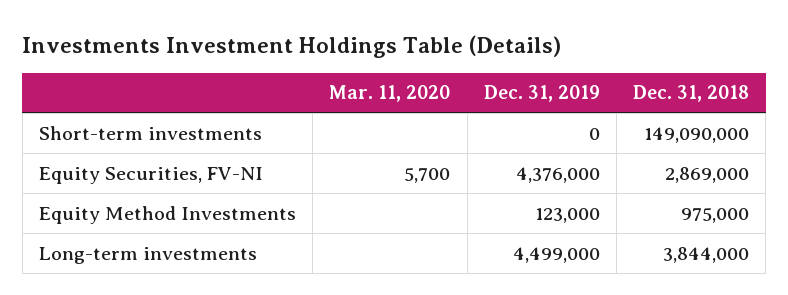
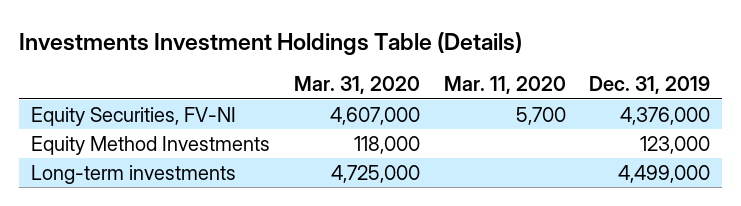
[633,85,750,103] Dec. 31, 2018 -> none
none -> [293,76,420,95] Mar. 31, 2020
[38,125,262,140] Short-term investments -> none

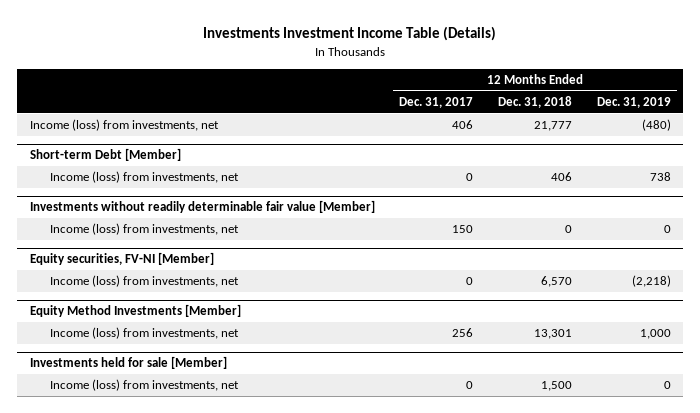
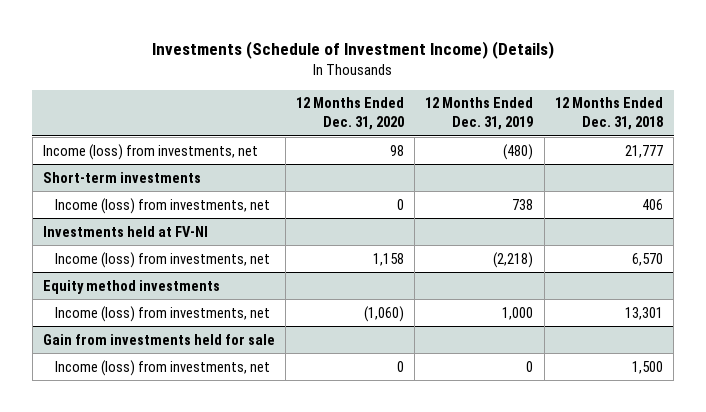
[203,25,497,41] Investments Investment Income Table (Details) -> [151,40,554,59] Investments (Schedule of Investment Income) (Details)
[399,97,474,109] Dec. 31, 2017 -> none
none -> [296,97,405,131] 12 Months Ended Dec. 31, 2020
[29,148,181,162] Short-term Debt [Member] -> [42,171,201,183] Short-term investments
[29,200,375,214] Investments without readily determinable fair value [Member] -> none
[50,223,240,236] Income (loss) from investments, net -> none
[29,252,214,266] Equity securities, FV-NI [Member] -> [42,225,208,237] Investments held at FV-NI
[29,304,241,318] Equity Method Investments [Member] -> [42,279,220,294] Equity method investments
[29,356,227,370] Investments held for sale [Member] -> [42,333,275,345] Gain from investments held for sale

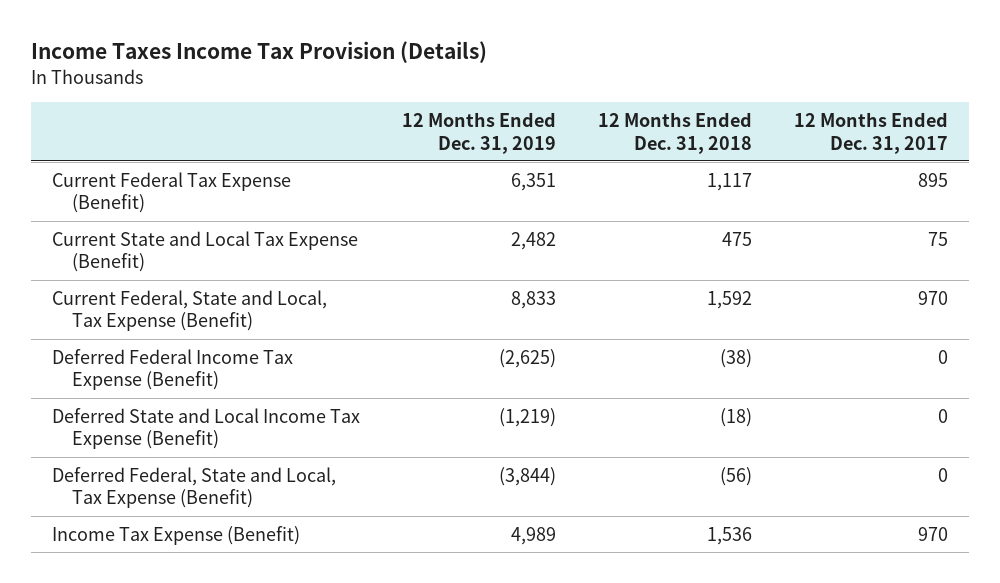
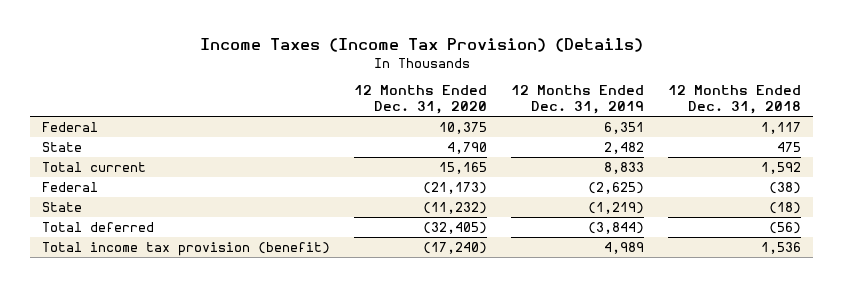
[31,41,488,64] Income Taxes Income Tax Provision (Details) -> [199,37,643,52] Income Taxes (Income Tax Provision) (Details)
[794,111,949,154] 12 Months Ended Dec. 31, 2017 -> none
none -> [353,85,487,115] 12 Months Ended Dec. 31, 2020
[52,171,292,214] Current Federal Tax Expense (Benefit) -> [41,121,98,132] Federal
[52,230,359,273] Current State and Local Tax Expense (Benefit) -> [41,141,82,152] State
[52,289,328,332] Current Federal, State and Local, Tax Expense (Benefit) -> [41,161,146,172] Total current
[52,348,294,391] Deferred Federal Income Tax Expense (Benefit) -> [41,181,98,192] Federal
[52,407,361,450] Deferred State and Local Income Tax Expense (Benefit) -> [41,201,82,212] State
[52,466,337,509] Deferred Federal, State and Local, Tax Expense (Benefit) -> [41,221,154,232] Total deferred
[52,525,301,545] Income Tax Expense (Benefit) -> [41,241,330,256] Total income tax provision (benefit)

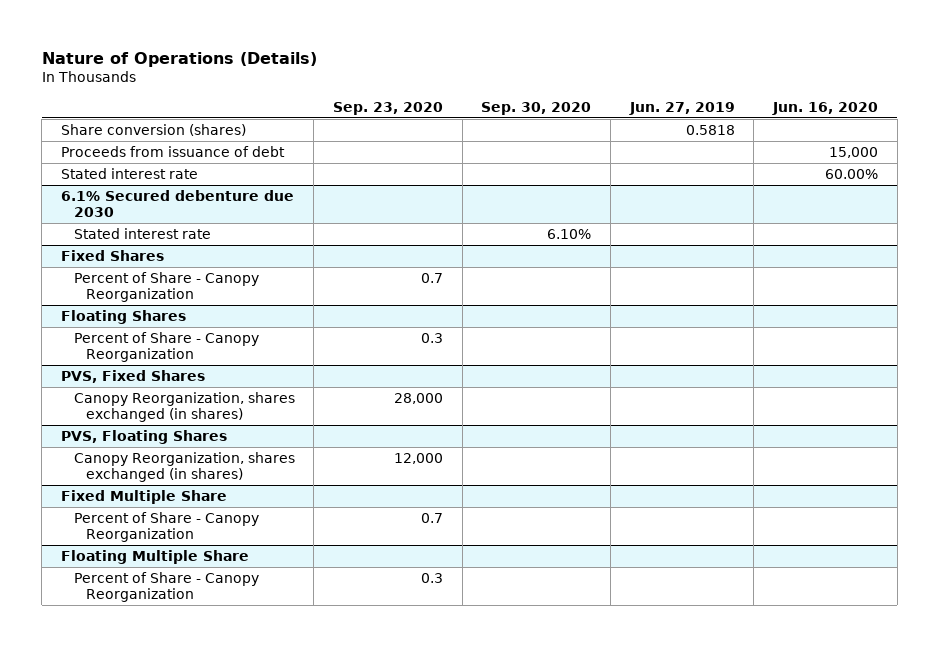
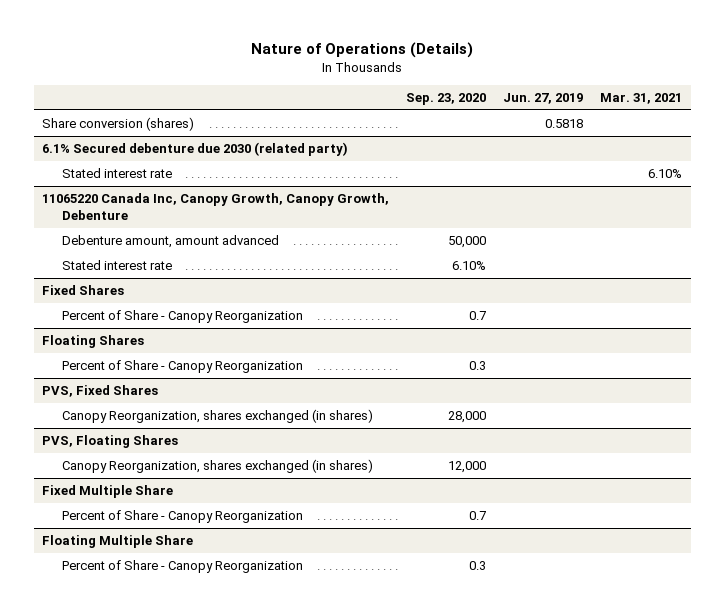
[481,102,592,116] Sep. 30, 2020 -> none
[772,102,879,116] Jun. 16, 2020 -> none
none -> [600,92,683,104] Mar. 31, 2021
[61,145,286,157] Proceeds from issuance of debt -> none
[61,167,199,179] Stated interest rate -> none
[61,189,295,218] 6.1% Secured debenture due 2030 -> [42,142,349,157] 6.1% Secured debenture due 2030 (related party)
none -> [42,193,390,220] 11065220 Canada Inc, Canopy Growth, Canopy Growth, Debenture
none -> [61,235,279,249] Debenture amount, amount advanced
none -> [61,260,172,271] Stated interest rate

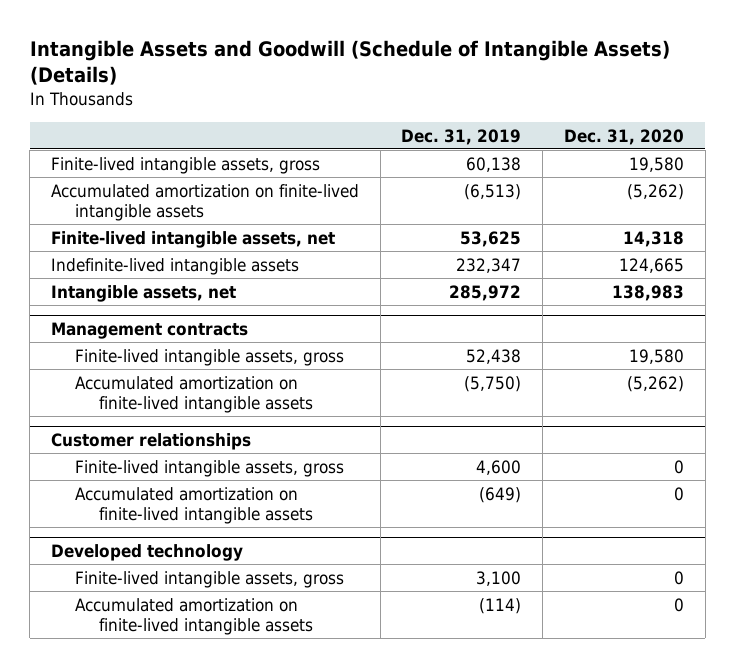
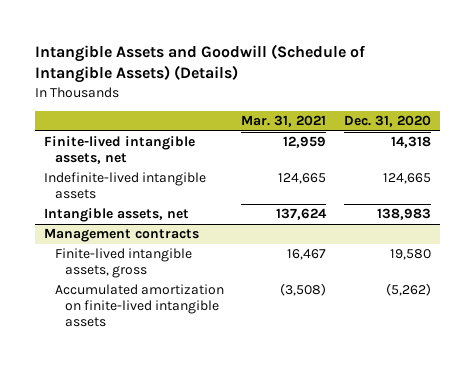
[401,128,522,145] Dec. 31, 2019 -> none
none -> [241,115,327,128] Mar. 31, 2021
[50,156,320,174] Finite-lived intangible assets, gross -> none
[50,183,359,221] Accumulated amortization on finite-lived intangible assets -> none
[50,432,251,450] Customer relationships -> none
[74,459,344,477] Finite-lived intangible assets, gross -> none
[74,486,313,524] Accumulated amortization on finite-lived intangible assets -> none
[50,543,243,561] Developed technology -> none
[74,570,344,588] Finite-lived intangible assets, gross -> none
[74,597,313,635] Accumulated amortization on finite-lived intangible assets -> none

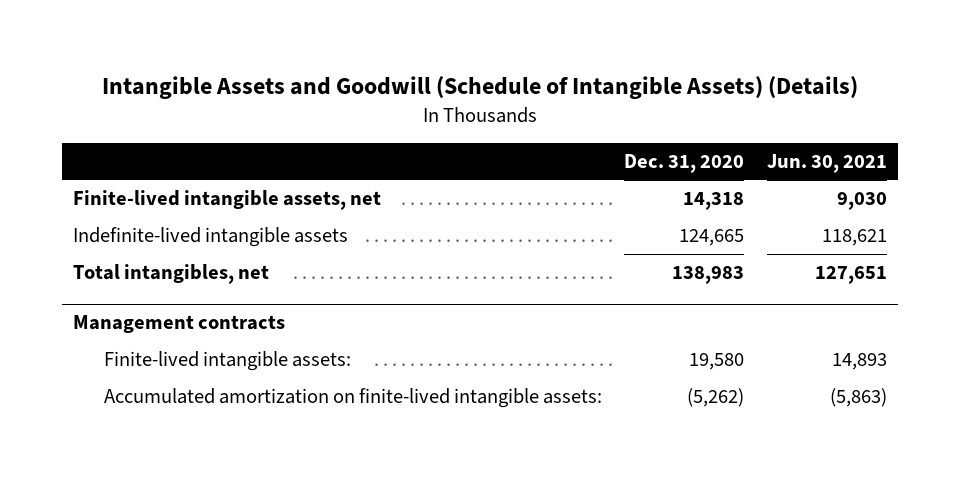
[241,115,327,128] Mar. 31, 2021 -> none
none -> [767,153,888,173] Jun. 30, 2021
[43,208,189,223] Intangible assets, net -> [73,264,270,285] Total intangibles, net
[54,248,192,279] Finite-lived intangible assets, gross -> [103,351,351,372] Finite-lived intangible assets:
[54,284,224,328] Accumulated amortization on finite-lived intangible assets -> [103,388,602,409] Accumulated amortization on finite-lived intangible assets:

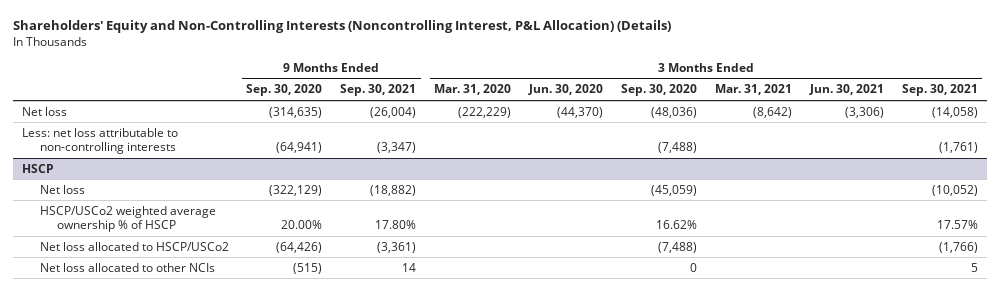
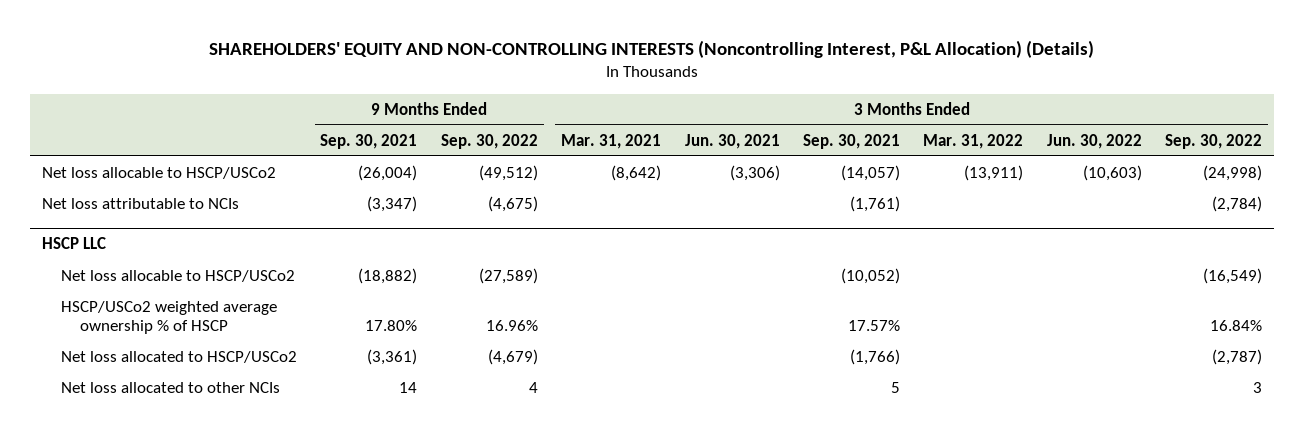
[12,20,671,34] Shareholders' Equity and Non-Controlling Interests (Noncontrolling Interest, P&L Allocation) (Details) -> [208,40,1094,59] SHAREHOLDERS' EQUITY AND NON-CONTROLLING INTERESTS (Noncontrolling Interest, P&L Allocation) (Details)
[246,84,323,97] Sep. 30, 2020 -> none
[434,84,512,96] Mar. 31, 2020 -> none
[528,84,604,96] Jun. 30, 2020 -> none
[620,84,697,97] Sep. 30, 2020 -> none
none -> [440,133,538,149] Sep. 30, 2022
none -> [923,133,1024,149] Mar. 31, 2022
none -> [1046,133,1142,149] Jun. 30, 2022
none -> [1165,133,1263,149] Sep. 30, 2022
[21,106,67,116] Net loss -> [41,166,276,179] Net loss allocable to HSCP/USCo2
[931,106,978,118] (14,058) -> [840,164,900,181] (14,057)
[21,127,178,155] Less: net loss attributable to non-controlling interests -> [41,197,239,209] Net loss attributable to NCIs
[21,163,54,173] HSCP -> [41,237,106,250] HSCP LLC
[39,184,85,194] Net loss -> [61,269,296,282] Net loss allocable to HSCP/USCo2

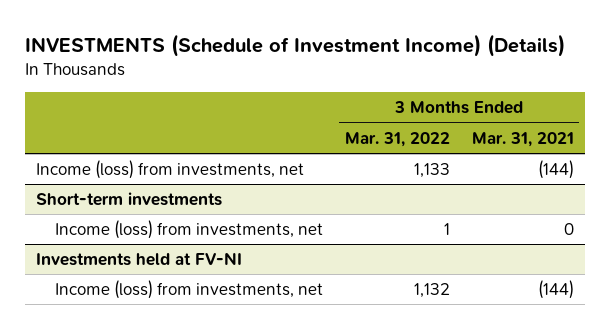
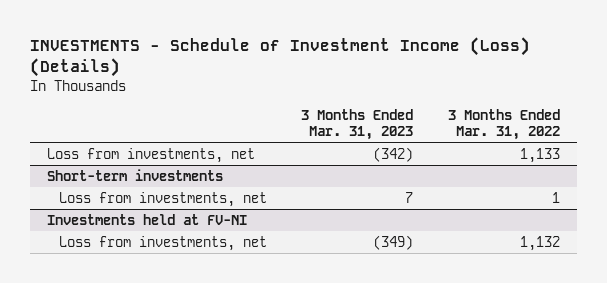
[24,33,565,57] INVESTMENTS (Schedule of Investment Income) (Details) -> [30,37,531,78] INVESTMENTS - Schedule of Investment Income (Loss) (Details)
[471,131,574,147] Mar. 31, 2021 -> none
none -> [301,108,414,141] 3 Months Ended Mar. 31, 2023
[36,160,305,180] Income (loss) from investments, net -> [47,147,256,163] Loss from investments, net
[54,220,323,240] Income (loss) from investments, net -> [58,191,267,207] Loss from investments, net
[54,280,323,300] Income (loss) from investments, net -> [58,235,267,251] Loss from investments, net

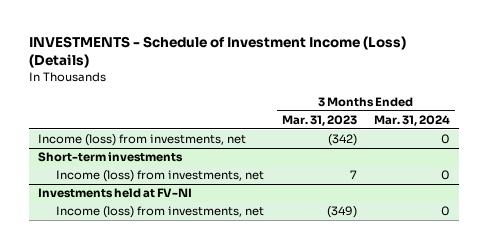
[447,108,560,141] 3 Months Ended Mar. 31, 2022 -> none
none -> [374,114,451,126] Mar. 31, 2024
[47,147,256,163] Loss from investments, net -> [38,134,247,147] Income (loss) from investments, net
[58,191,267,207] Loss from investments, net -> [56,170,265,183] Income (loss) from investments, net
[58,235,267,251] Loss from investments, net -> [56,206,265,219] Income (loss) from investments, net

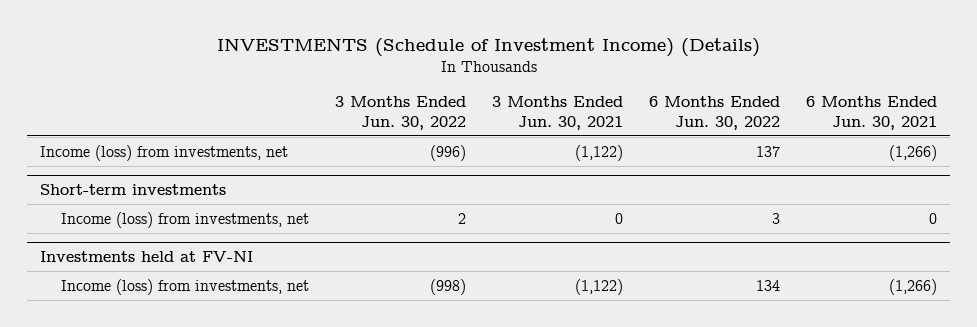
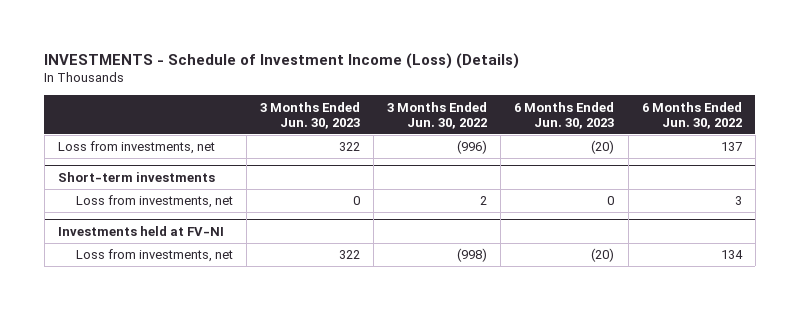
[216,37,760,57] INVESTMENTS (Schedule of Investment Income) (Details) -> [44,52,520,69] INVESTMENTS - Schedule of Investment Income (Loss) (Details)
[491,96,623,130] 3 Months Ended Jun. 30, 2021 -> none
[806,96,938,130] 6 Months Ended Jun. 30, 2021 -> none
none -> [259,101,360,129] 3 Months Ended Jun. 30, 2023
none -> [514,101,615,129] 6 Months Ended Jun. 30, 2023
[39,144,288,161] Income (loss) from investments, net -> [57,141,215,155] Loss from investments, net
[60,211,309,228] Income (loss) from investments, net -> [75,195,233,209] Loss from investments, net
[60,278,309,295] Income (loss) from investments, net -> [75,249,233,263] Loss from investments, net

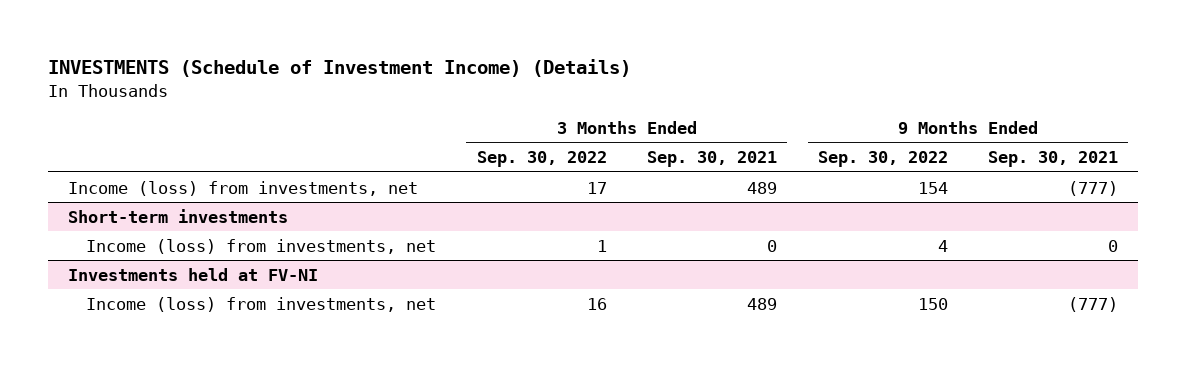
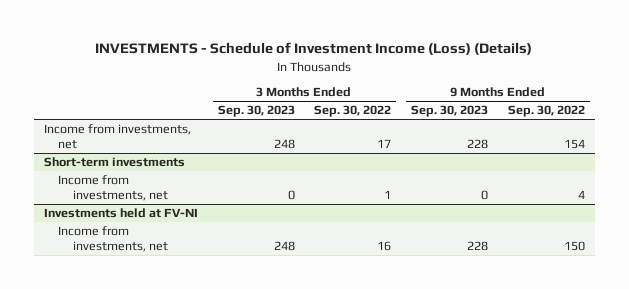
[48,59,632,78] INVESTMENTS (Schedule of Investment Income) (Details) -> [95,42,533,56] INVESTMENTS - Schedule of Investment Income (Loss) (Details)
[647,151,778,168] Sep. 30, 2021 -> none
[988,151,1119,168] Sep. 30, 2021 -> none
none -> [217,105,295,118] Sep. 30, 2023
none -> [411,105,489,118] Sep. 30, 2023
[68,180,419,196] Income (loss) from investments, net -> [43,124,191,150] Income from investments, net
[86,238,437,254] Income (loss) from investments, net -> [58,175,169,202] Income from investments, net
[86,296,437,312] Income (loss) from investments, net -> [58,226,169,253] Income from investments, net

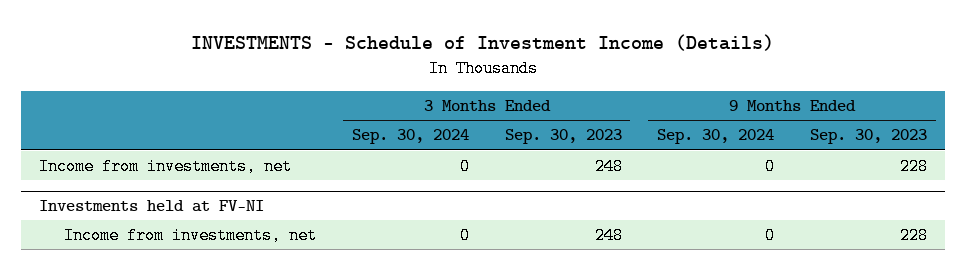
[95,42,533,56] INVESTMENTS - Schedule of Investment Income (Loss) (Details) -> [191,34,775,52] INVESTMENTS - Schedule of Investment Income (Details)
[314,105,392,118] Sep. 30, 2022 -> none
[508,105,586,118] Sep. 30, 2022 -> none
none -> [351,129,469,145] Sep. 30, 2024
none -> [657,129,775,145] Sep. 30, 2024
[43,157,185,168] Short-term investments -> none
[58,175,169,202] Income from investments, net -> none

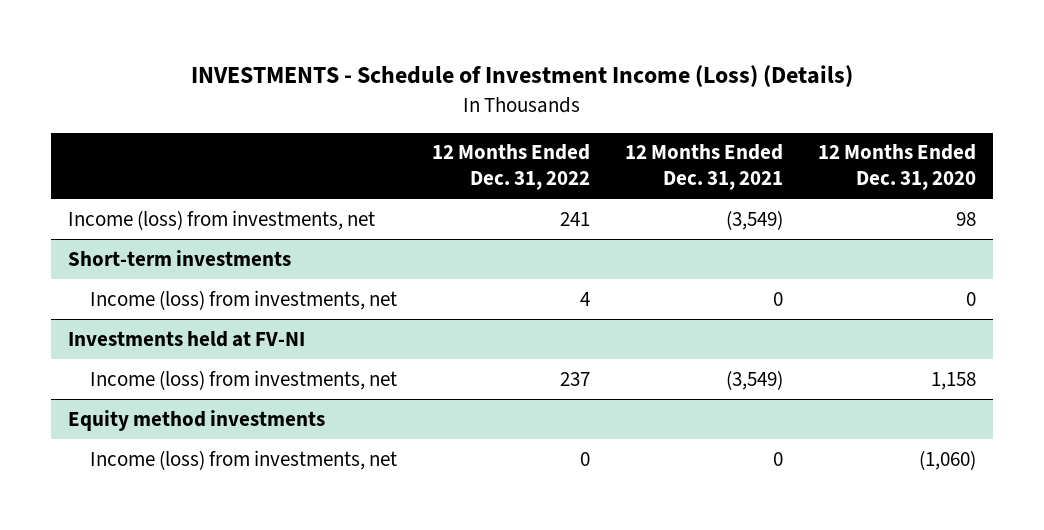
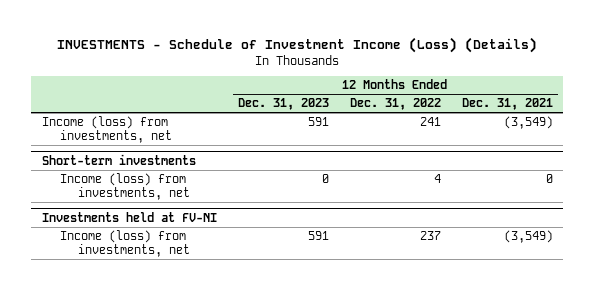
[818,144,977,191] 12 Months Ended Dec. 31, 2020 -> none
none -> [237,98,329,111] Dec. 31, 2023
[68,409,326,431] Equity method investments -> none
[90,449,398,470] Income (loss) from investments, net -> none

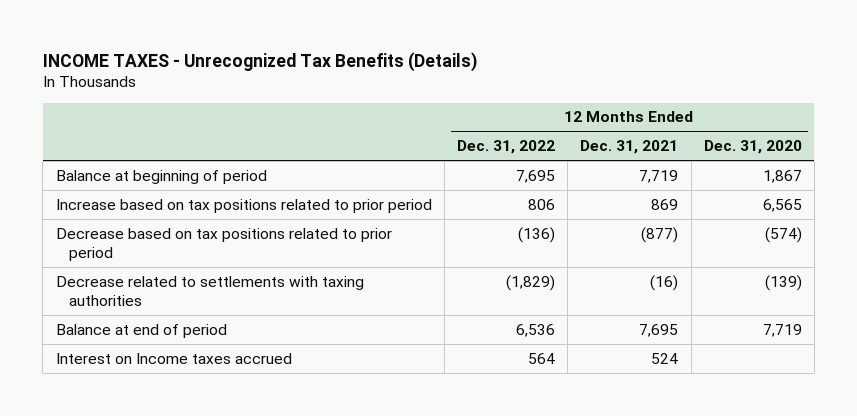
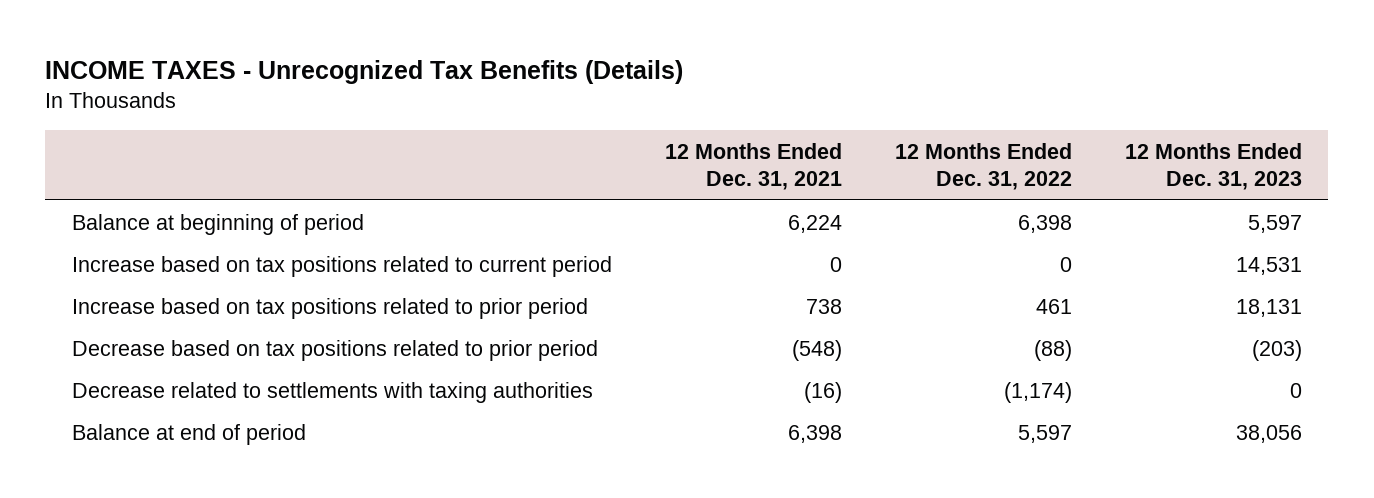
[703,140,802,155] Dec. 31, 2020 -> none
none -> [1124,142,1302,191] 12 Months Ended Dec. 31, 2023
[55,352,292,364] Interest on Income taxes accrued -> none
[516,169,556,183] 7,695 -> [1017,214,1072,233] 6,398
[639,169,679,183] 7,719 -> [787,214,842,233] 6,224
none -> [71,255,612,277] Increase based on tax positions related to current period
[528,198,556,210] 806 -> [1035,298,1072,314] 461
[651,198,679,210] 869 -> [805,298,842,314] 738
[518,226,556,243] (136) -> [1033,339,1072,361] (88)
[641,226,679,243] (877) -> [791,339,842,361] (548)
[506,274,556,291] (1,829) -> [1003,381,1072,403] (1,174)
[516,323,556,337] 6,536 -> [1017,424,1072,443] 5,597
[639,323,679,337] 7,695 -> [787,424,842,443] 6,398

